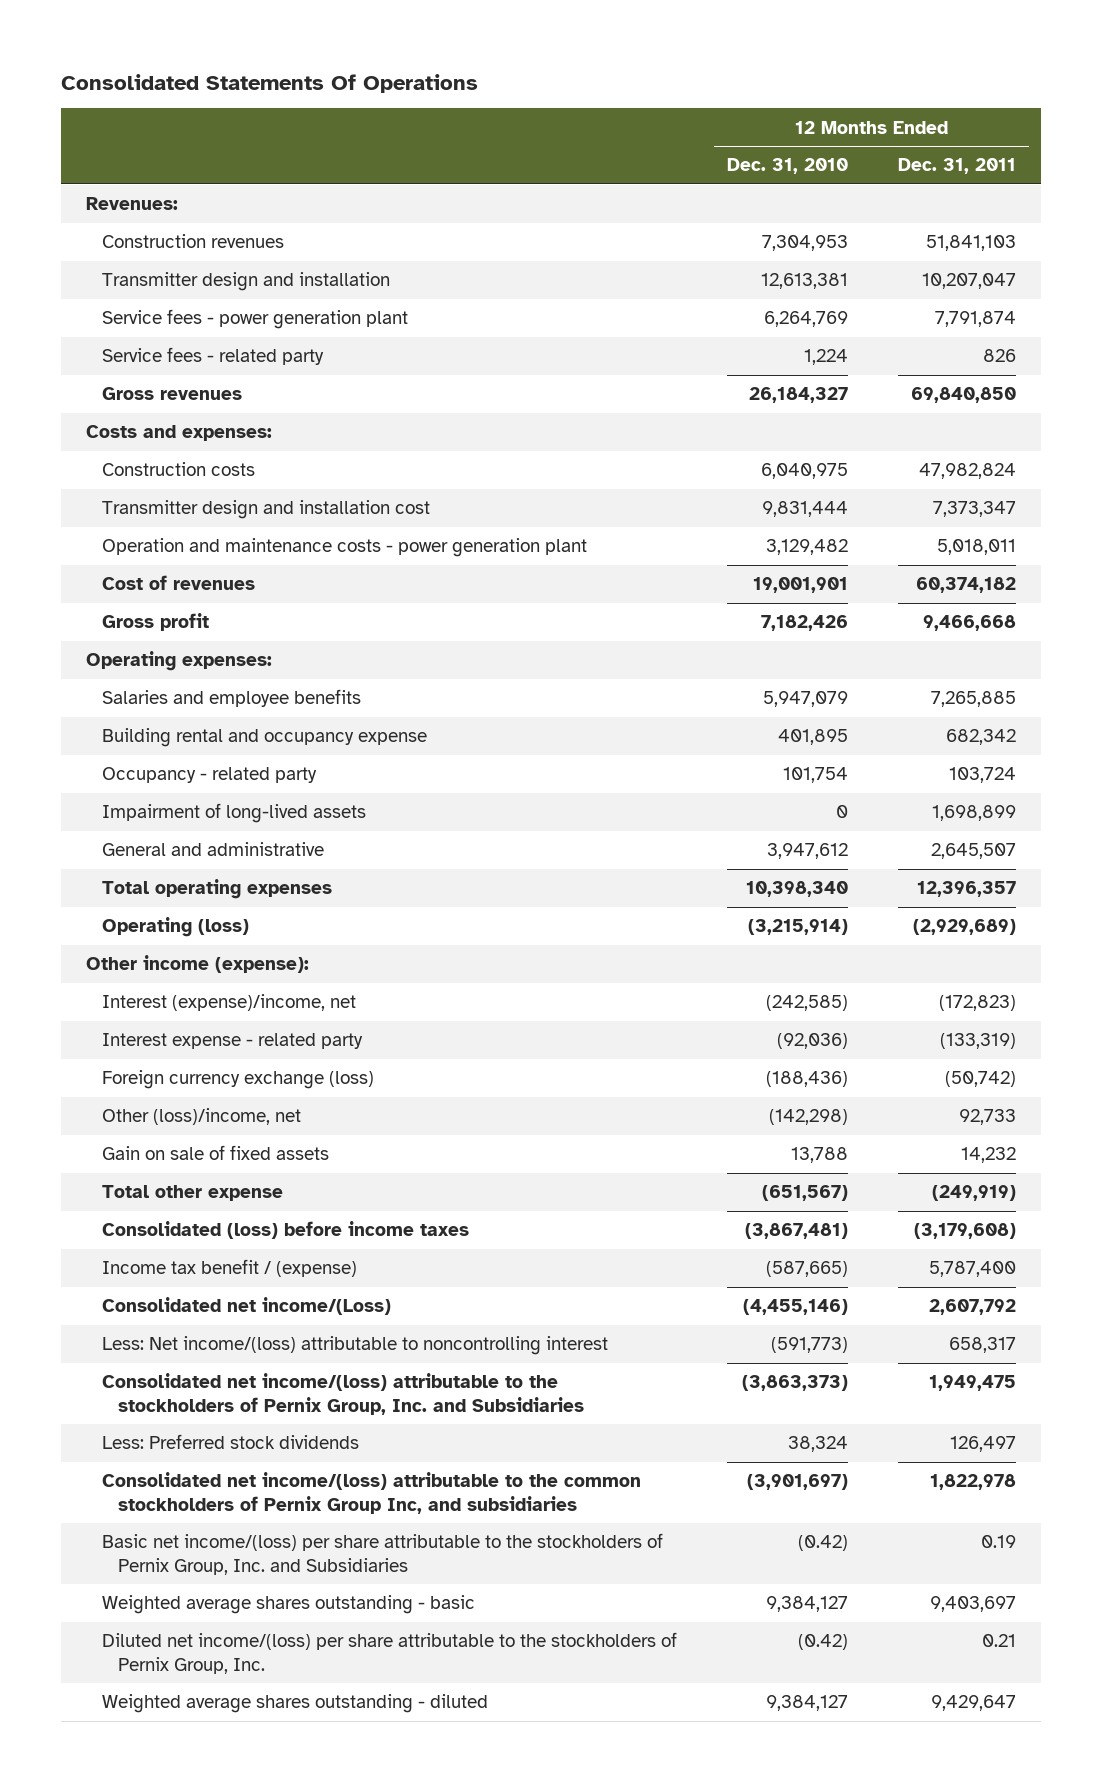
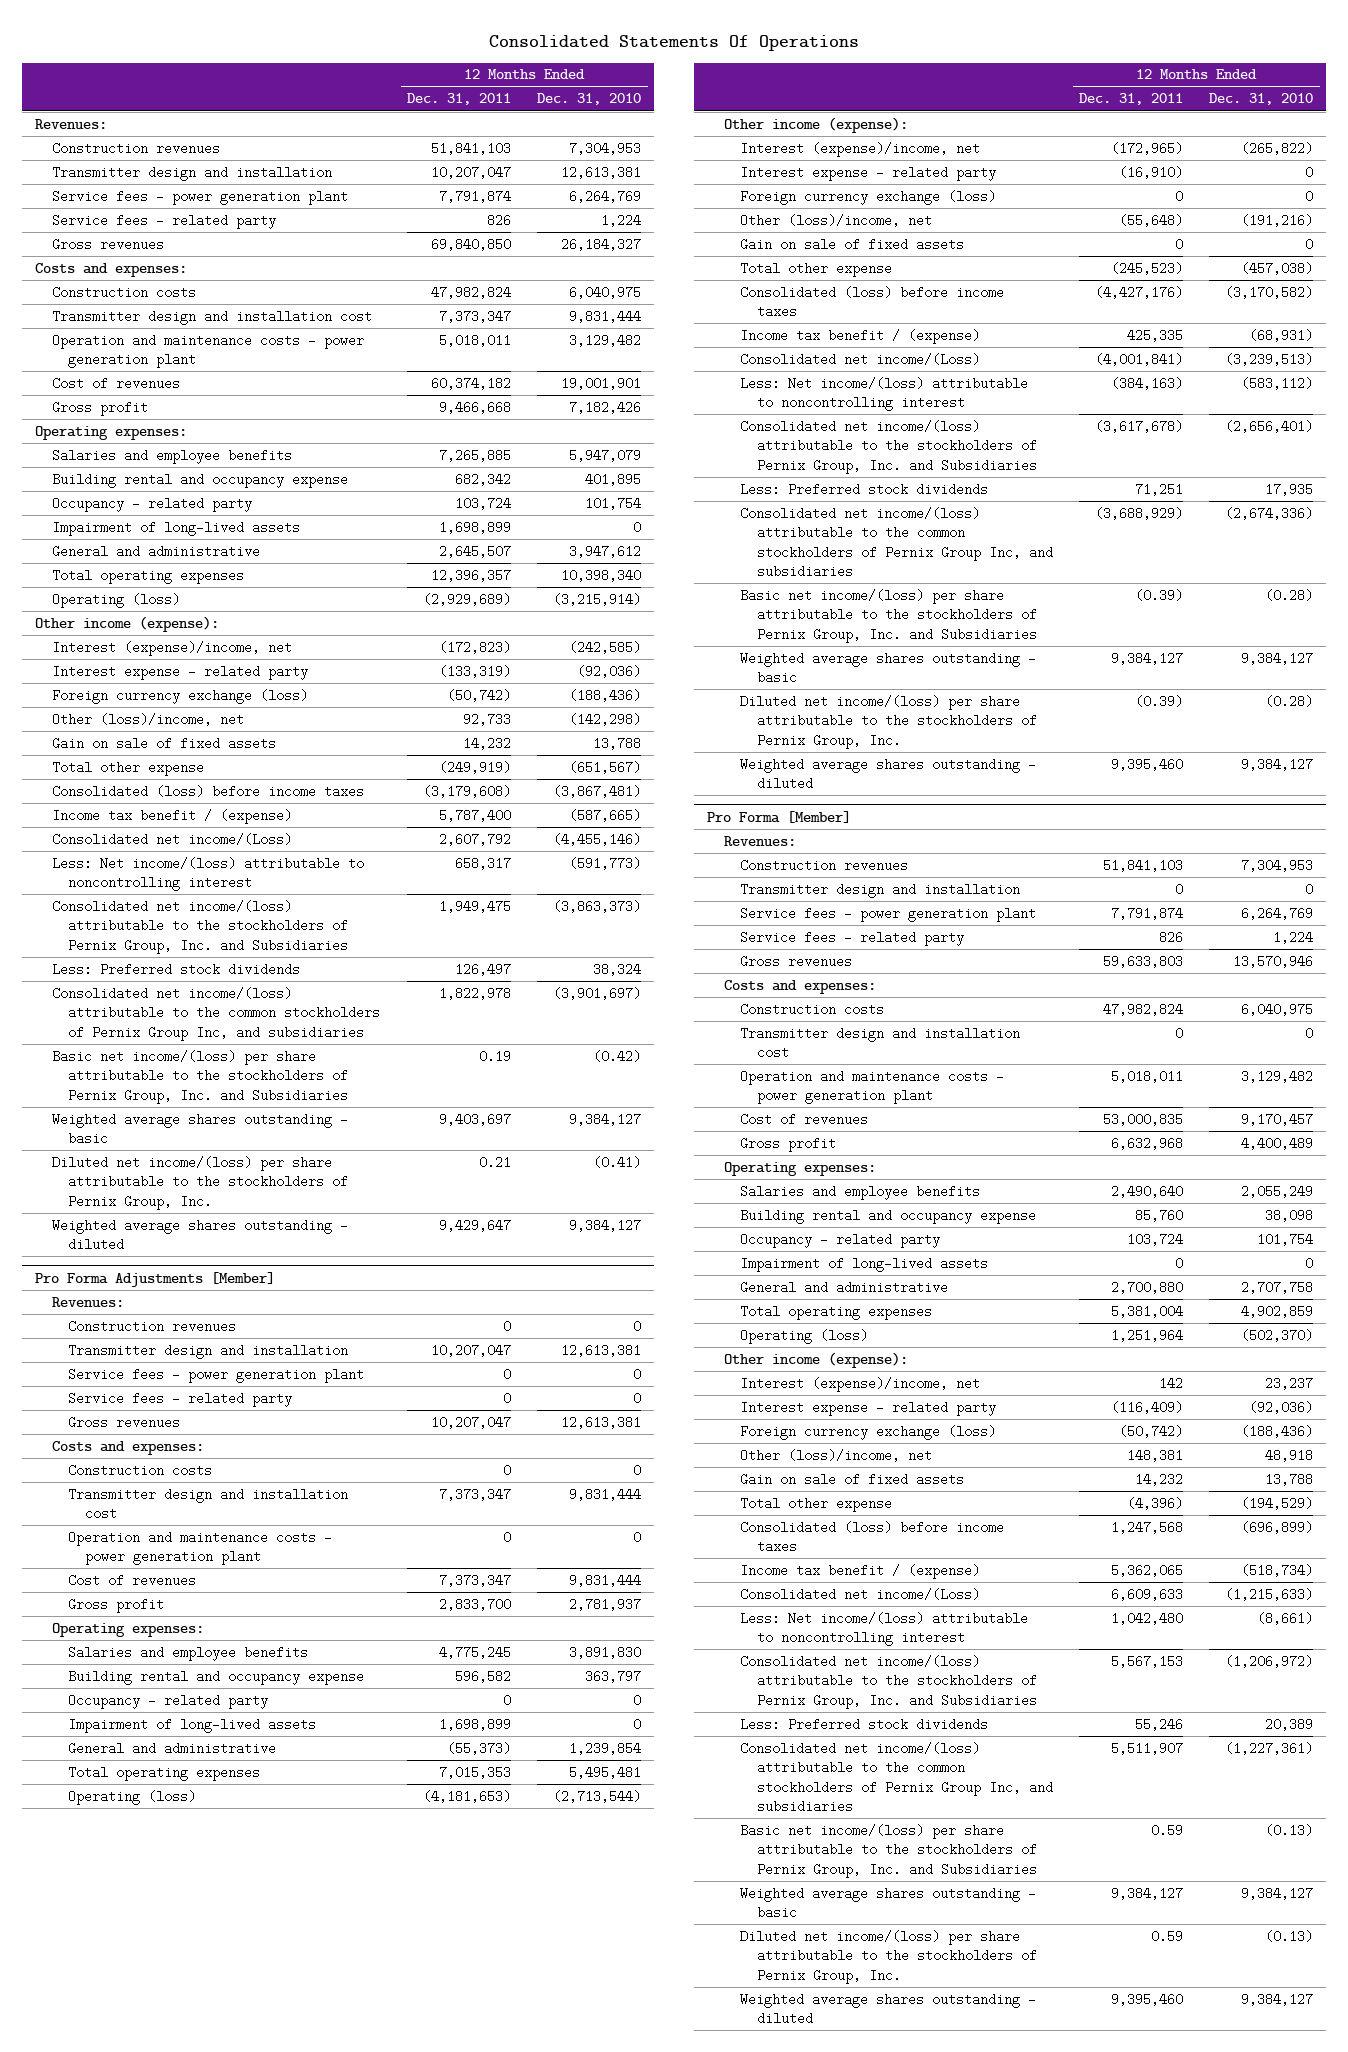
[797,1634,848,1651] (0.42) -> [593,1155,642,1169] (0.41)
none -> [34,1271,275,1287] Pro Forma Adjustments [Member]
none -> [51,1296,124,1307] Revenues:
none -> [68,1319,237,1333] Construction revenues
none -> [68,1343,349,1359] Transmitter design and installation
none -> [68,1367,365,1383] Service fees - power generation plant
none -> [68,1391,293,1407] Service fees - related party
none -> [68,1415,181,1429] Gross revenues
none -> [51,1440,204,1455] Costs and expenses:
none -> [68,1463,213,1477] Construction costs
none -> [68,1487,349,1521] Transmitter design and installation cost
none -> [68,1530,333,1566] Operation and maintenance costs - power generation plant
none -> [68,1573,197,1587] Cost of revenues
none -> [68,1597,165,1613] Gross profit
none -> [51,1622,204,1637] Operating expenses:
none -> [68,1645,309,1661] Salaries and employee benefits
none -> [68,1669,365,1685] Building rental and occupancy expense
none -> [68,1693,269,1709] Occupancy - related party
none -> [68,1717,317,1733] Impairment of long-lived assets
none -> [68,1741,277,1755] General and administrative
none -> [68,1765,261,1781] Total operating expenses
none -> [68,1789,197,1805] Operating (loss)
none -> [723,116,908,133] Other income (expense):
none -> [740,141,981,157] Interest (expense)/income, net
none -> [740,165,997,181] Interest expense - related party
none -> [740,189,997,205] Foreign currency exchange (loss)
none -> [740,213,933,227] Other (loss)/income, net
none -> [740,237,965,251] Gain on sale of fixed assets
none -> [740,261,893,277] Total other expense
none -> [740,285,1005,319] Consolidated (loss) before income taxes
none -> [740,328,981,344] Income tax benefit / (expense)
none -> [740,352,981,366] Consolidated net income/(Loss)
none -> [740,376,1029,412] Less: Net income/(loss) attributable to noncontrolling interest
none -> [740,419,1038,474] Consolidated net income/(loss) attributable to the stockholders of Pernix Group, Inc. and Subsidiaries
none -> [740,482,989,496] Less: Preferred stock dividends
none -> [740,506,1054,578] Consolidated net income/(loss) attributable to the common stockholders of Pernix Group Inc, and subsidiaries
none -> [740,588,1038,643] Basic net income/(loss) per share attributable to the stockholders of Pernix Group, Inc. and Subsidiaries
none -> [740,651,1037,685] Weighted average shares outstanding - basic
none -> [740,694,1038,749] Diluted net income/(loss) per share attributable to the stockholders of Pernix Group, Inc.
none -> [740,757,1037,791] Weighted average shares outstanding - diluted
none -> [706,810,851,823] Pro Forma [Member]
none -> [723,835,796,846] Revenues:
none -> [740,858,909,872] Construction revenues
none -> [740,882,1021,898] Transmitter design and installation
none -> [740,906,1037,922] Service fees - power generation plant
none -> [740,930,965,946] Service fees - related party
none -> [740,954,853,968] Gross revenues
none -> [723,979,876,994] Costs and expenses:
none -> [740,1002,885,1016] Construction costs
none -> [740,1026,1021,1060] Transmitter design and installation cost
none -> [740,1069,1005,1105] Operation and maintenance costs - power generation plant
none -> [740,1112,869,1126] Cost of revenues
none -> [740,1136,837,1152] Gross profit
none -> [723,1161,876,1176] Operating expenses:
none -> [740,1184,981,1200] Salaries and employee benefits
none -> [740,1208,1037,1224] Building rental and occupancy expense
none -> [740,1232,941,1248] Occupancy - related party
none -> [740,1256,989,1272] Impairment of long-lived assets
none -> [740,1280,949,1294] General and administrative
none -> [740,1304,933,1320] Total operating expenses
none -> [740,1328,869,1344] Operating (loss)
none -> [723,1351,908,1368] Other income (expense):
none -> [740,1376,981,1392] Interest (expense)/income, net
none -> [740,1400,997,1416] Interest expense - related party
none -> [740,1424,997,1440] Foreign currency exchange (loss)
none -> [740,1448,933,1462] Other (loss)/income, net
none -> [740,1472,965,1486] Gain on sale of fixed assets
none -> [740,1496,893,1512] Total other expense
none -> [740,1520,1005,1554] Consolidated (loss) before income taxes
none -> [740,1563,981,1579] Income tax benefit / (expense)
none -> [740,1587,981,1601] Consolidated net income/(Loss)
none -> [740,1611,1029,1647] Less: Net income/(loss) attributable to noncontrolling interest
none -> [740,1654,1038,1709] Consolidated net income/(loss) attributable to the stockholders of Pernix Group, Inc. and Subsidiaries
none -> [740,1717,989,1731] Less: Preferred stock dividends
none -> [740,1741,1054,1813] Consolidated net income/(loss) attributable to the common stockholders of Pernix Group Inc, and subsidiaries
none -> [740,1823,1038,1878] Basic net income/(loss) per share attributable to the stockholders of Pernix Group, Inc. and Subsidiaries
none -> [740,1886,1037,1920] Weighted average shares outstanding - basic
none -> [740,1929,1038,1984] Diluted net income/(loss) per share attributable to the stockholders of Pernix Group, Inc.
none -> [740,1992,1037,2026] Weighted average shares outstanding - diluted

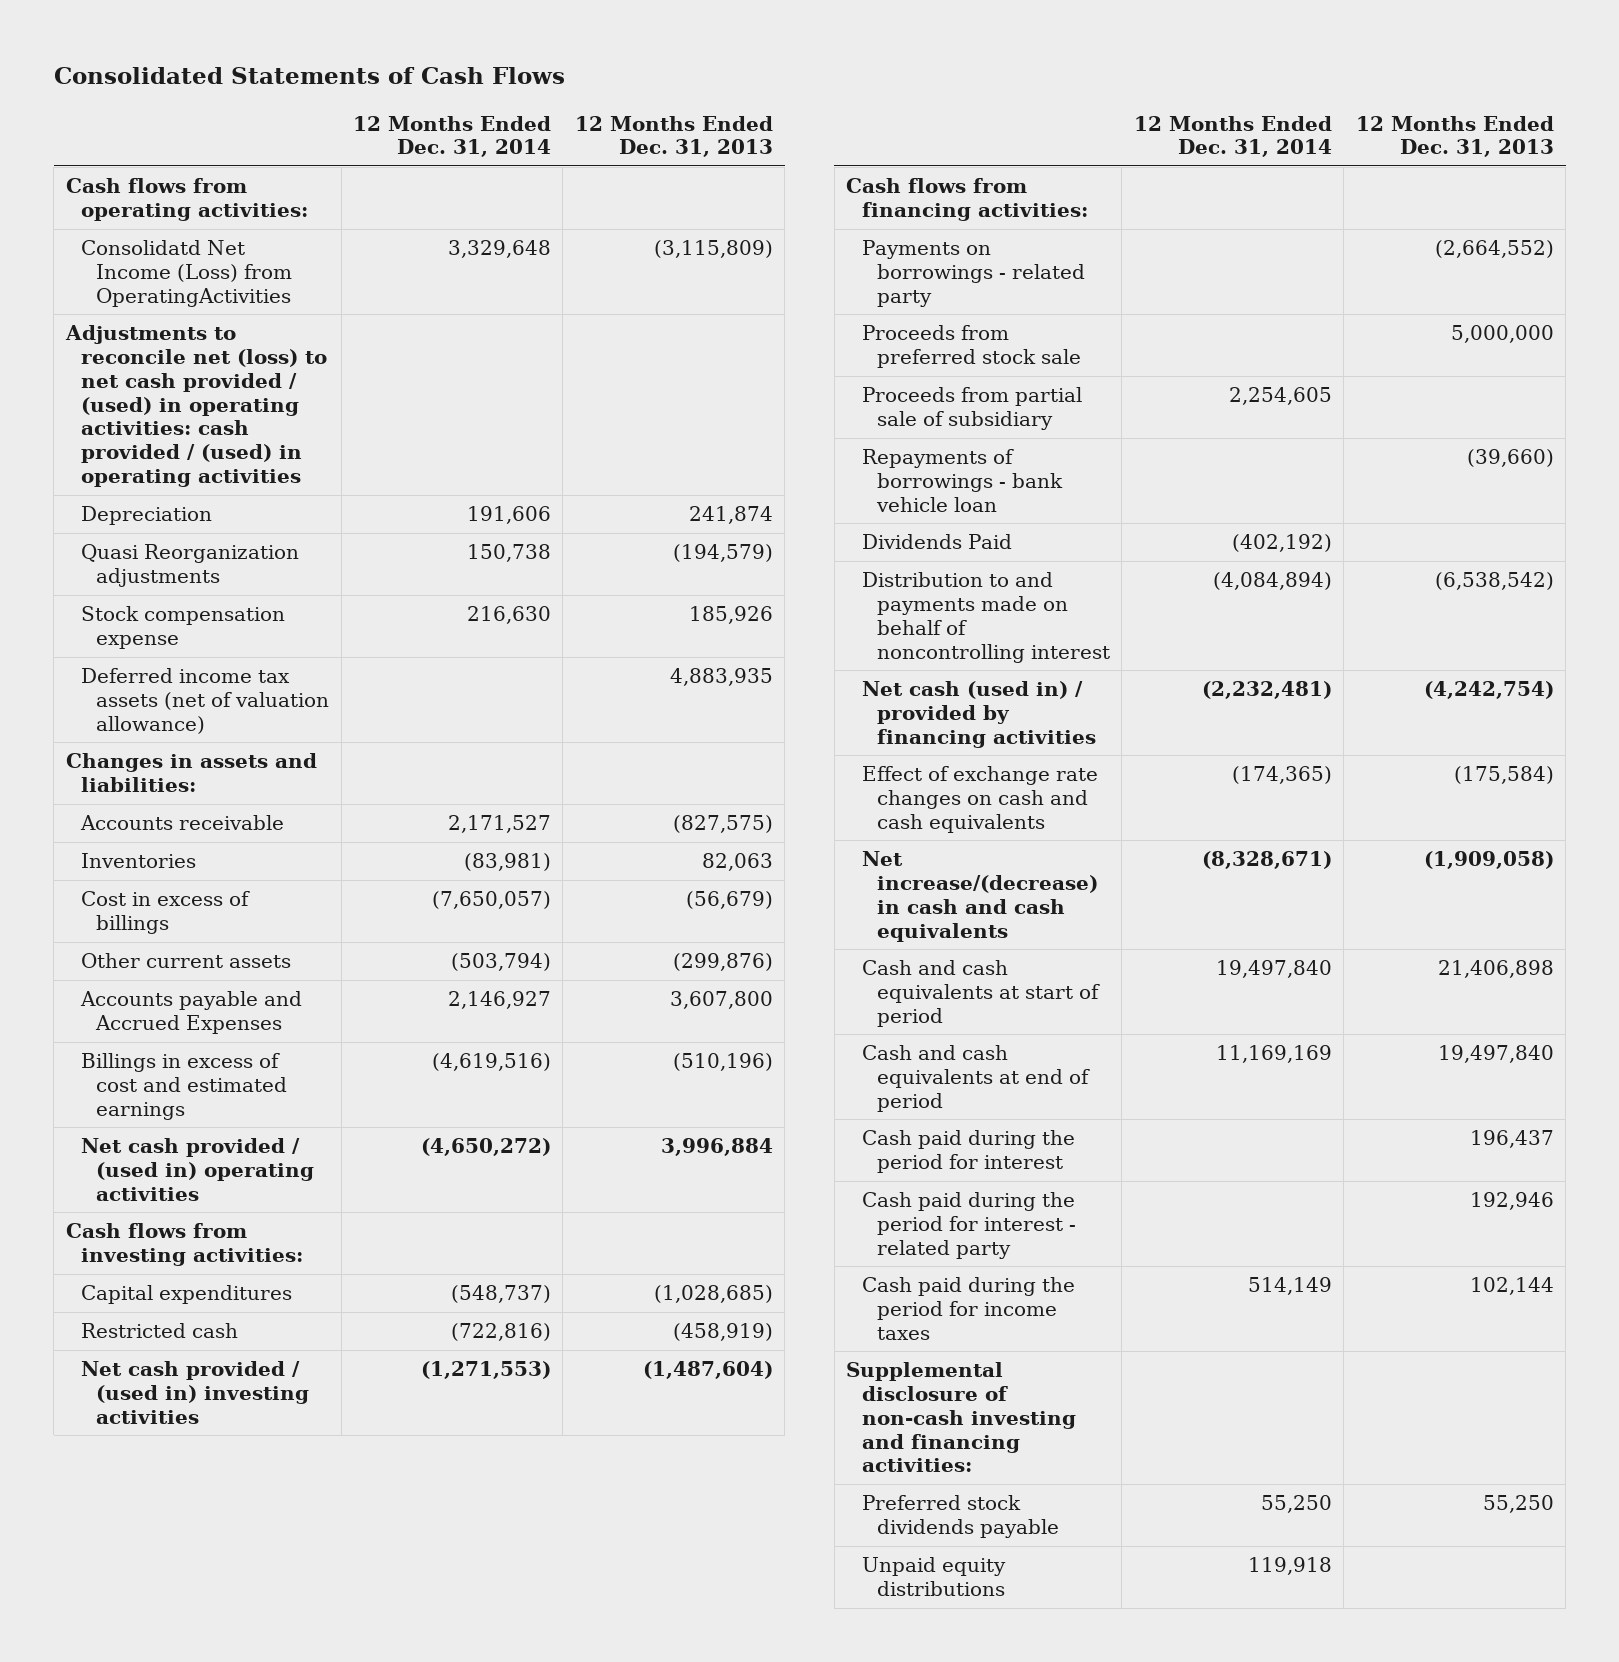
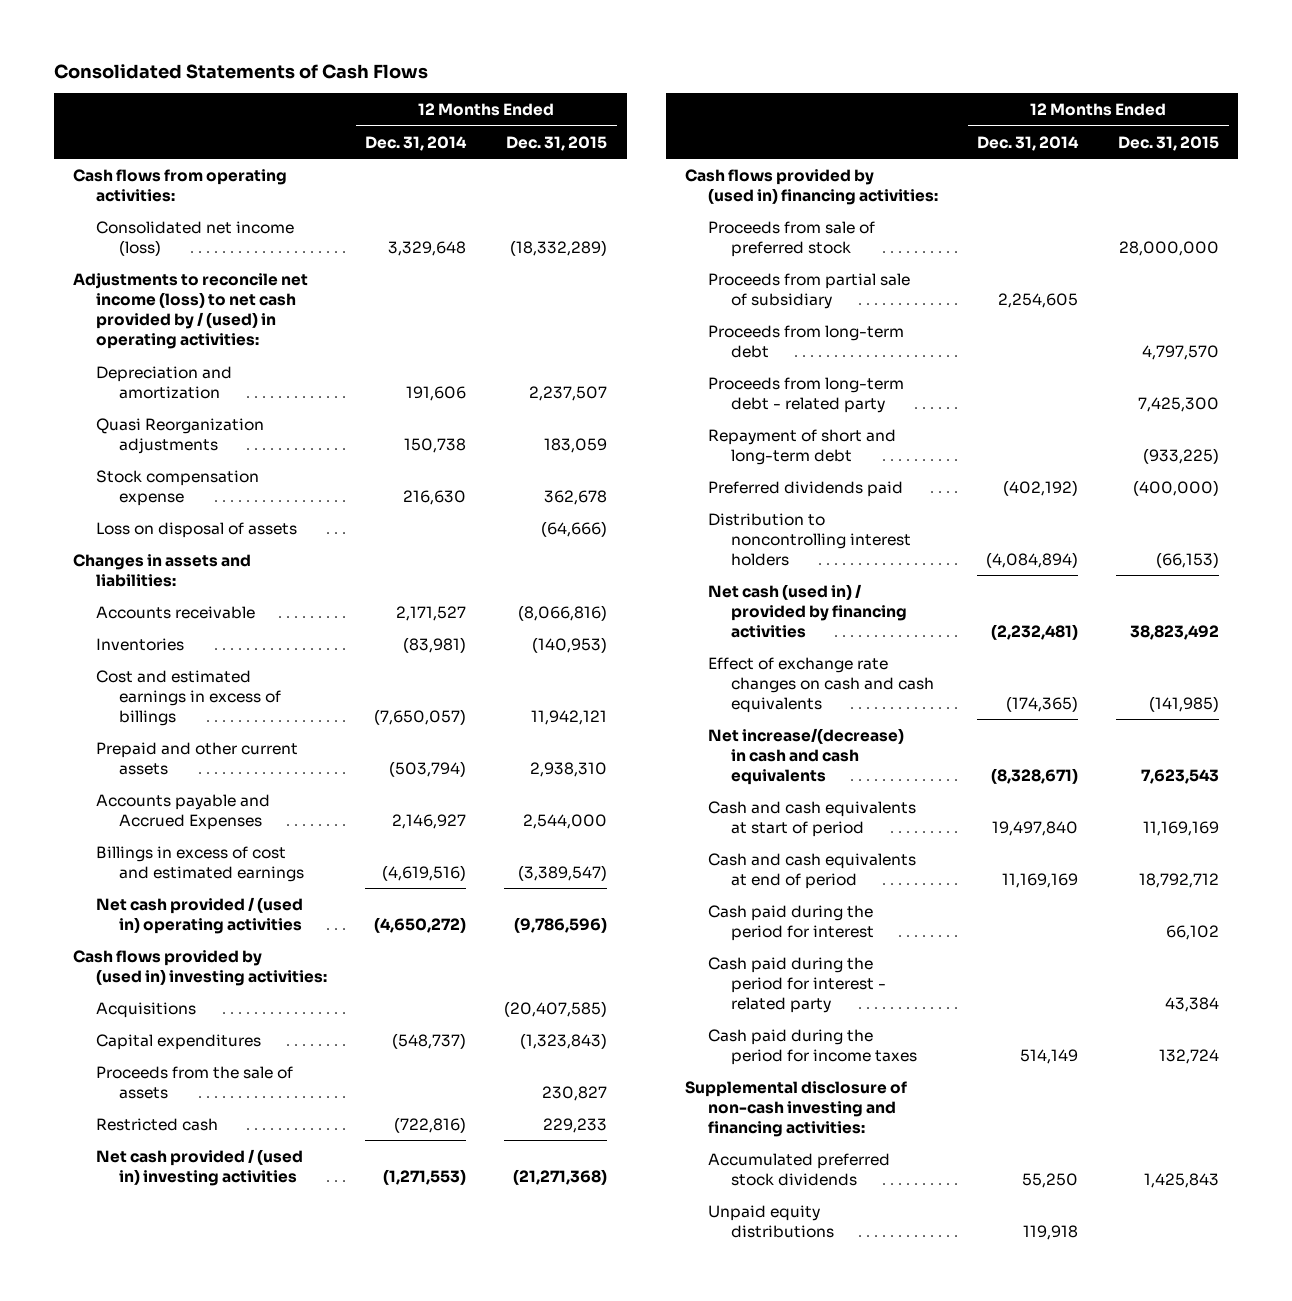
[574,115,773,158] 12 Months Ended Dec. 31, 2013 -> none
none -> [506,135,608,151] Dec. 31, 2015
[80,240,293,307] Consolidatd Net Income (Loss) from OperatingActivities -> [96,220,295,256] Consolidated net income (loss)
[64,325,327,487] Adjustments to reconcile net (loss) to net cash provided / (used) in operating activities: cash provided / (used) in operating activities -> [72,272,308,350] Adjustments to reconcile net income (loss) to net cash provided by / (used) in operating activities:
[80,506,212,526] Depreciation -> [96,365,233,399] Depreciation and amortization
[80,668,330,734] Deferred income tax assets (net of valuation allowance) -> none
none -> [96,521,298,538] Loss on disposal of assets
[80,891,250,934] Cost in excess of billings -> [96,669,282,726] Cost and estimated earnings in excess of billings
[80,953,291,969] Other current assets -> [96,741,299,775] Prepaid and other current assets
[65,1223,303,1266] Cash flows from investing activities: -> [72,949,328,986] Cash flows provided by (used in) investing activities:
none -> [96,1001,197,1018] Acquisitions
none -> [96,1065,294,1099] Proceeds from the sale of assets
[861,240,1085,307] Payments on borrowings - related party -> none
[846,178,1088,221] Cash flows from financing activities: -> [684,168,939,205] Cash flows provided by (used in) financing activities:
[861,325,1081,368] Proceeds from preferred stock sale -> [708,220,876,257] Proceeds from sale of preferred stock
[861,449,1063,512] Repayments of borrowings - bank vehicle loan -> none
none -> [708,324,905,358] Proceeds from long-term debt
none -> [708,376,905,413] Proceeds from long-term debt - related party
none -> [708,428,897,465] Repayment of short and long-term debt
[861,534,1012,550] Dividends Paid -> [708,480,904,497] Preferred dividends paid
[861,572,1110,663] Distribution to and payments made on behalf of noncontrolling interest -> [708,512,912,566] Distribution to noncontrolling interest holders
[861,1495,1059,1538] Preferred stock dividends payable -> [708,1152,891,1186] Accumulated preferred stock dividends

